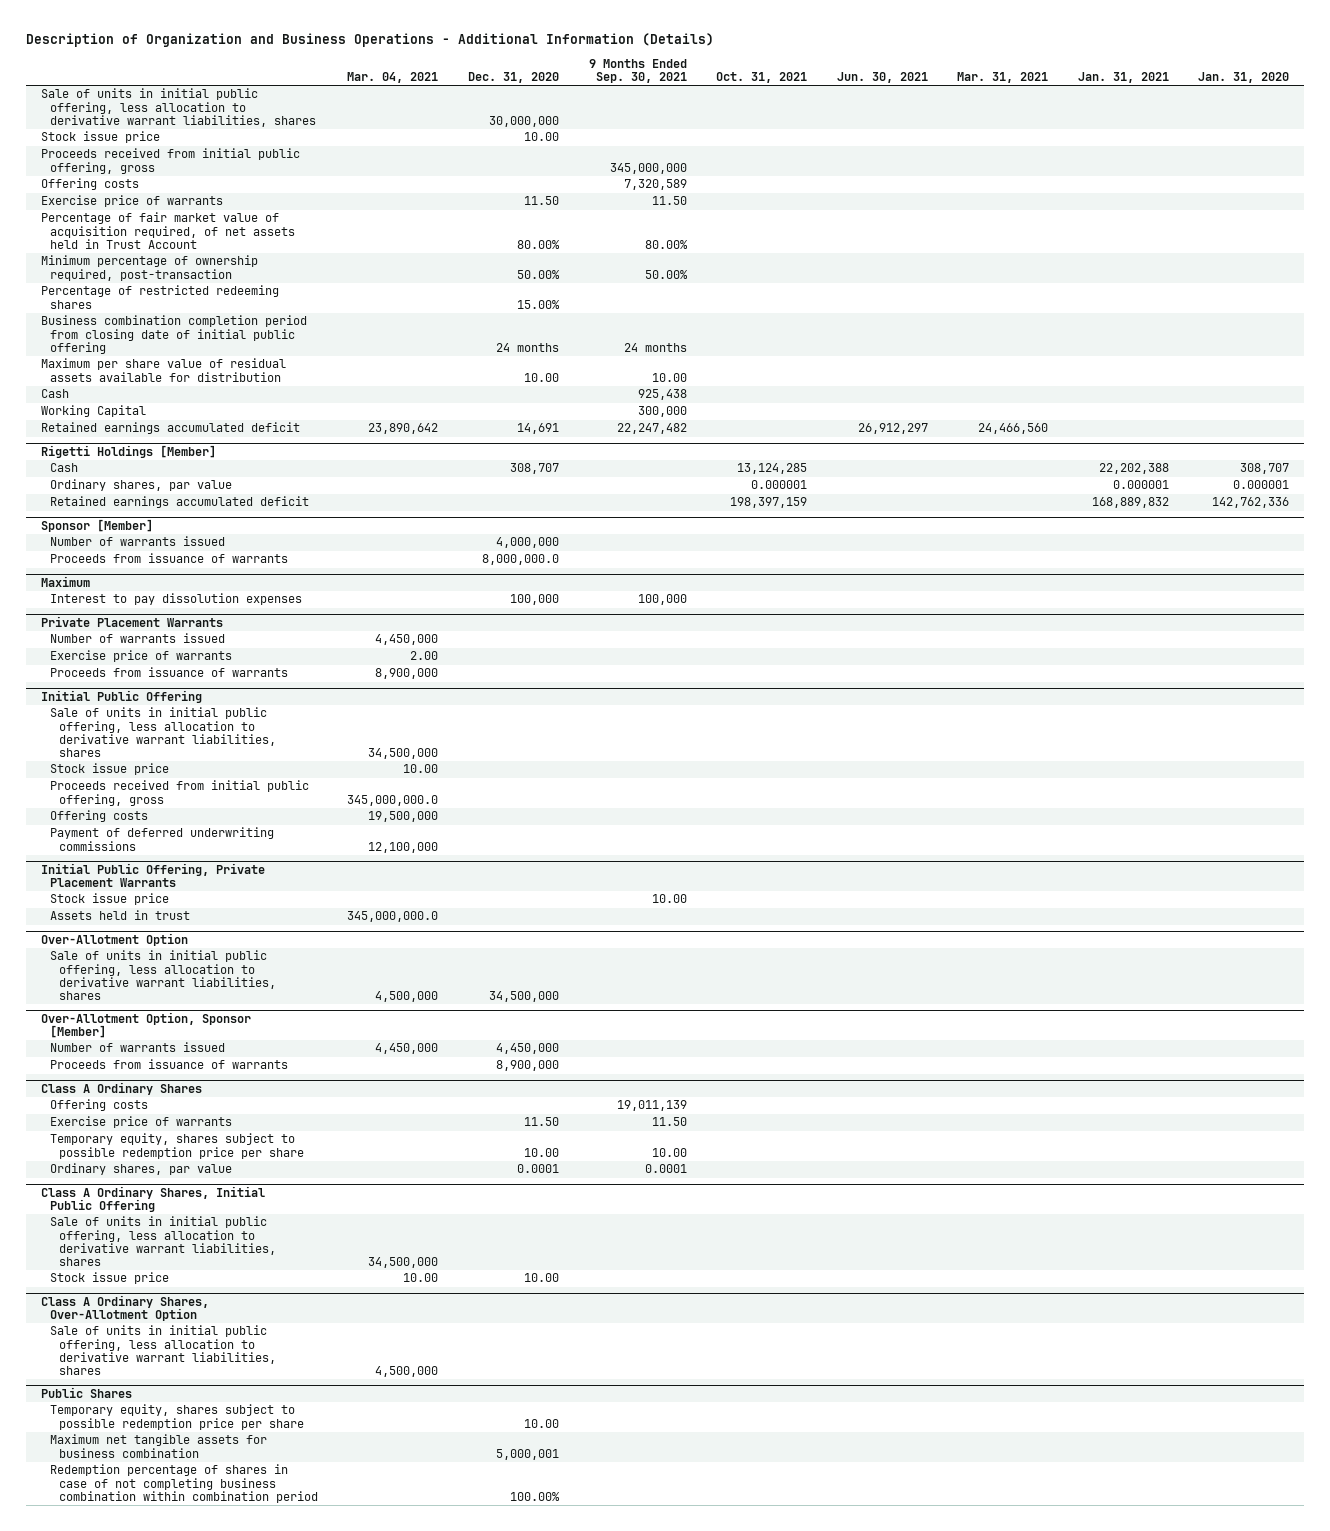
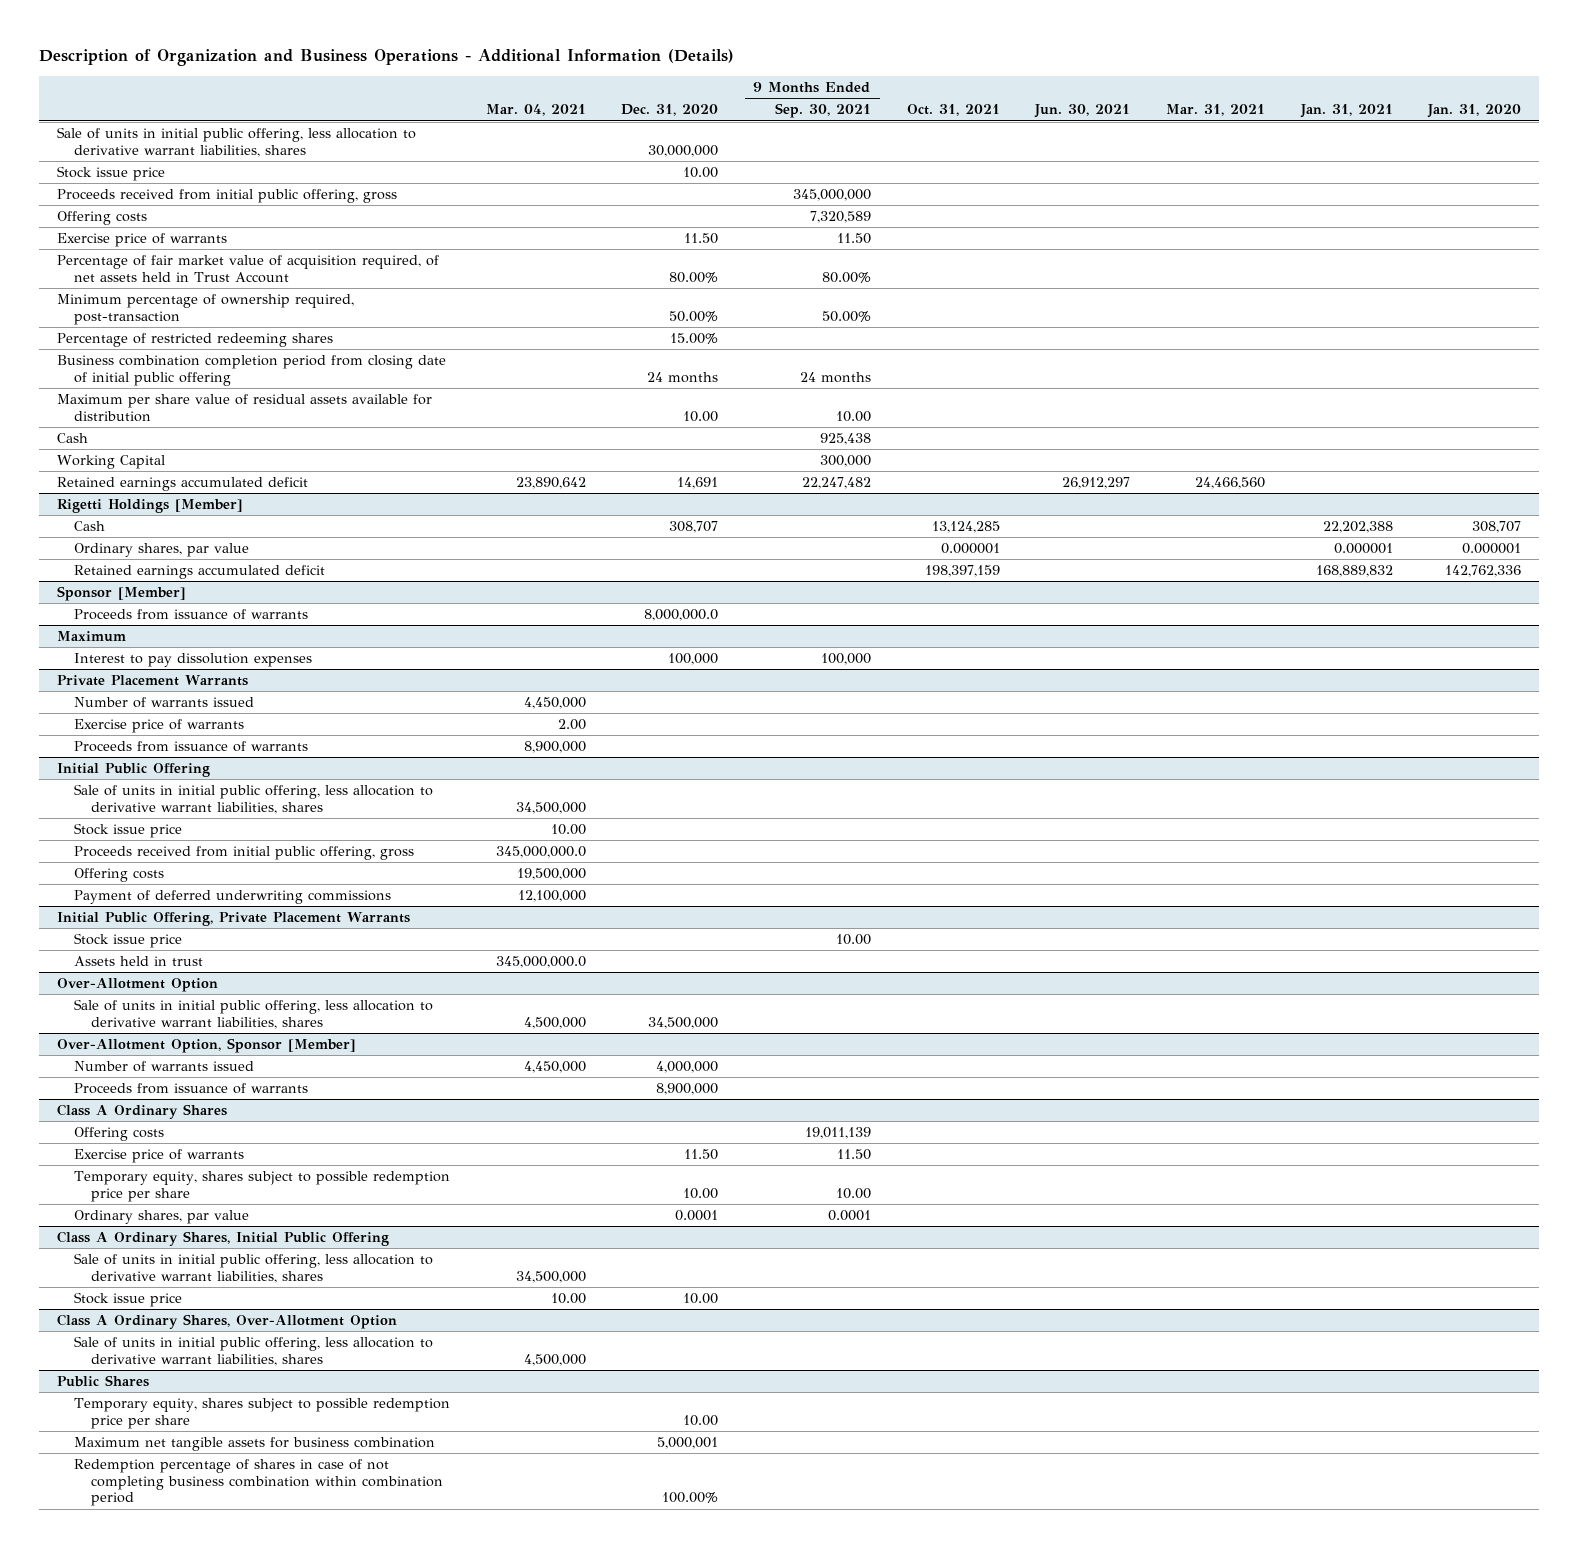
[49,536,225,547] Number of warrants issued -> none
[495,1043,559,1055] 4,450,000 -> [656,1061,719,1074] 4,000,000

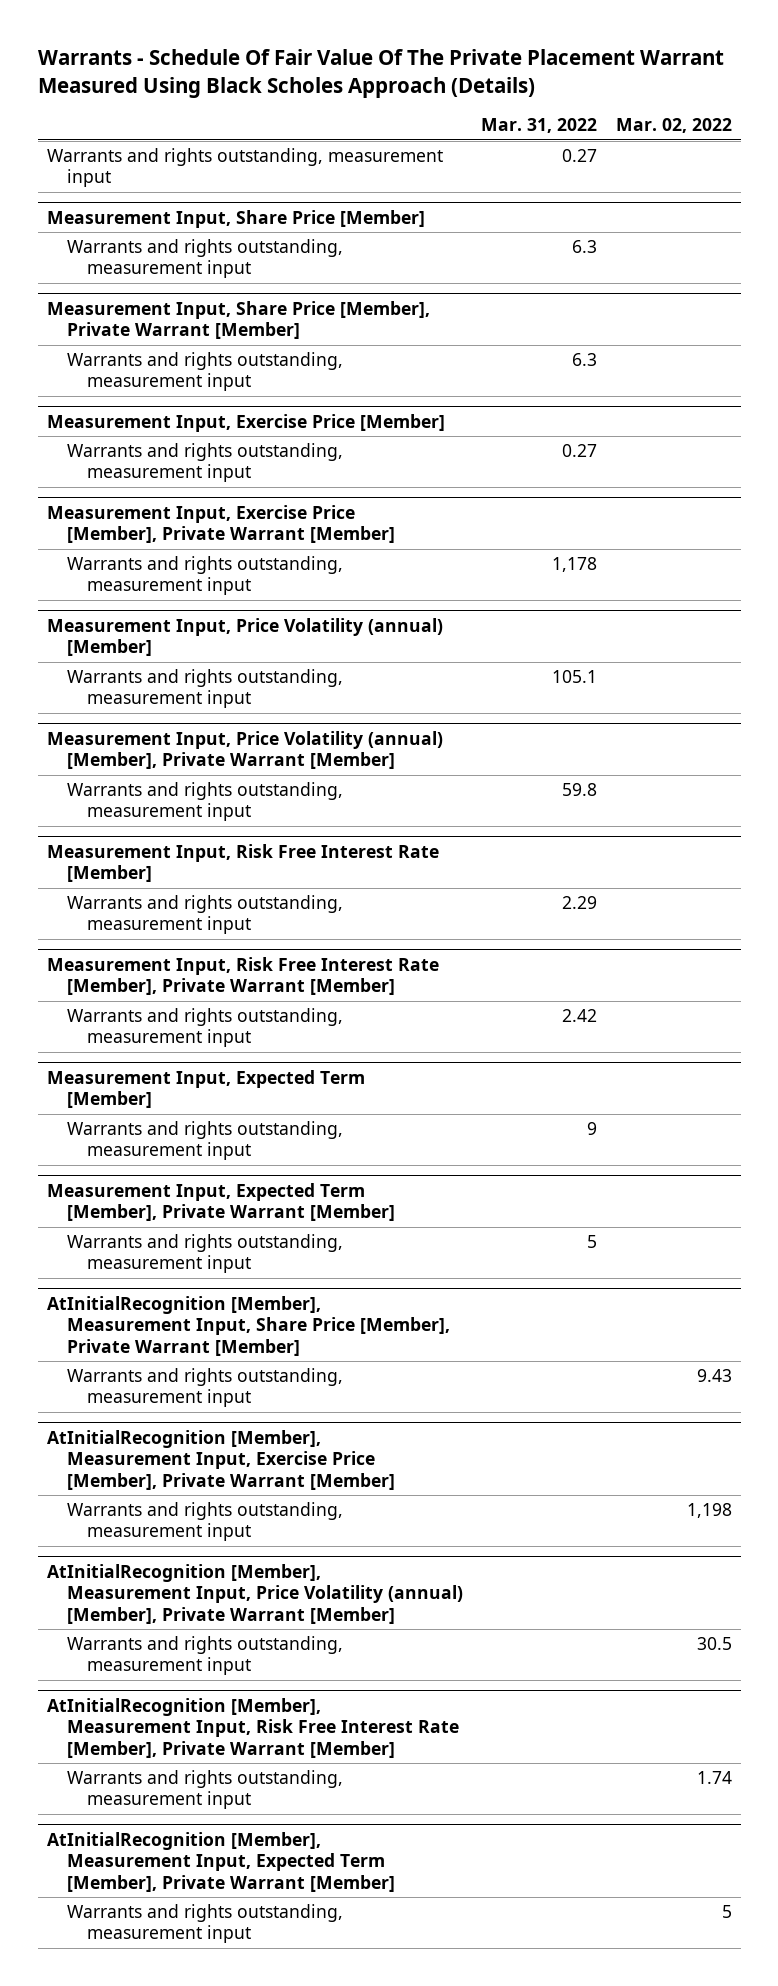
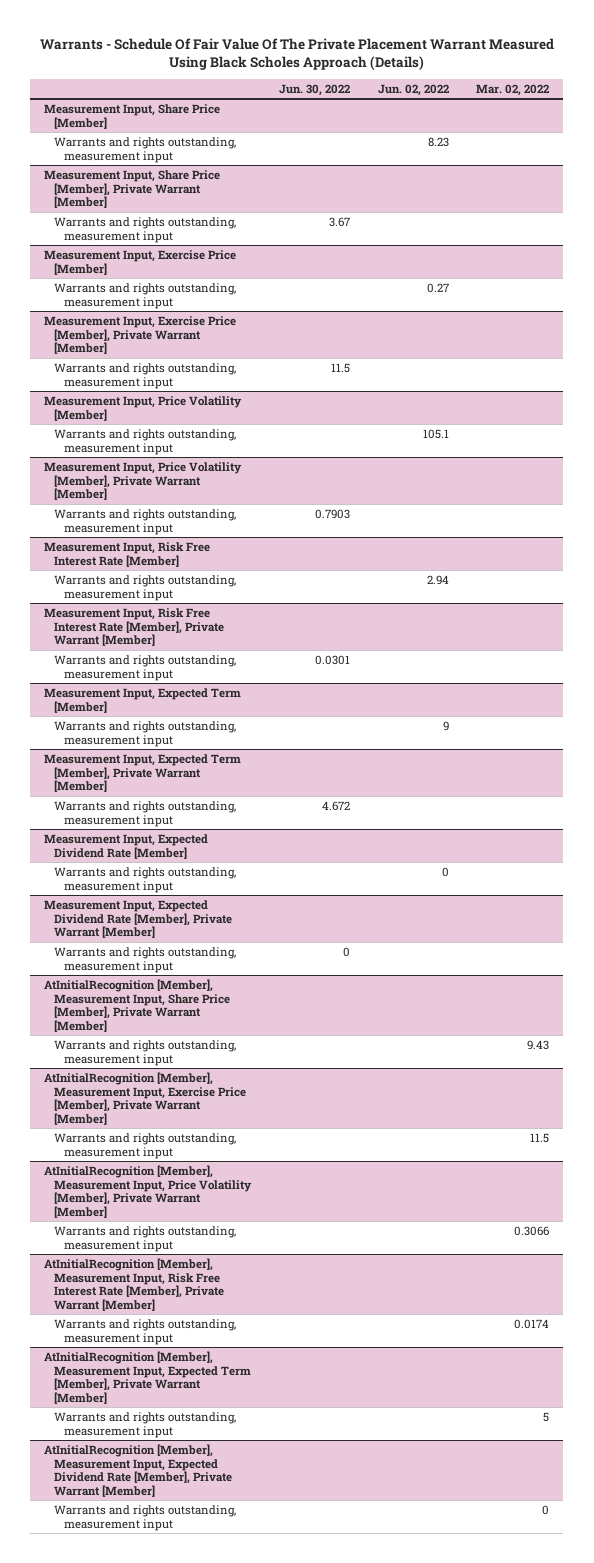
[481,118,598,134] Mar. 31, 2022 -> none
none -> [278,83,350,96] Jun. 30, 2022
none -> [377,83,449,96] Jun. 02, 2022
[46,148,443,188] Warrants and rights outstanding, measurement input -> none
[46,617,443,657] Measurement Input, Price Volatility (annual) [Member] -> [44,396,243,421] Measurement Input, Price Volatility [Member]
[46,730,443,770] Measurement Input, Price Volatility (annual) [Member], Private Warrant [Member] -> [44,462,243,501] Measurement Input, Price Volatility [Member], Private Warrant [Member]
none -> [44,834,209,859] Measurement Input, Expected Dividend Rate [Member]
none -> [54,867,237,893] Warrants and rights outstanding, measurement input
none -> [44,900,233,939] Measurement Input, Expected Dividend Rate [Member], Private Warrant [Member]
none -> [54,947,237,973] Warrants and rights outstanding, measurement input
[686,1503,732,1519] 1,198 -> [530,1133,550,1144] 11.5
[46,1563,463,1624] AtInitialRecognition [Member], Measurement Input, Price Volatility (annual) [Member], Private Warrant [Member] -> [44,1165,253,1218] AtInitialRecognition [Member], Measurement Input, Price Volatility [Member], Private Warrant [Member]
[696,1637,732,1651] 30.5 -> [514,1226,550,1237] 0.3066
[696,1771,732,1785] 1.74 -> [514,1319,550,1330] 0.0174
none -> [44,1444,233,1497] AtInitialRecognition [Member], Measurement Input, Expected Dividend Rate [Member], Private Warrant [Member]
none -> [54,1505,237,1531] Warrants and rights outstanding, measurement input

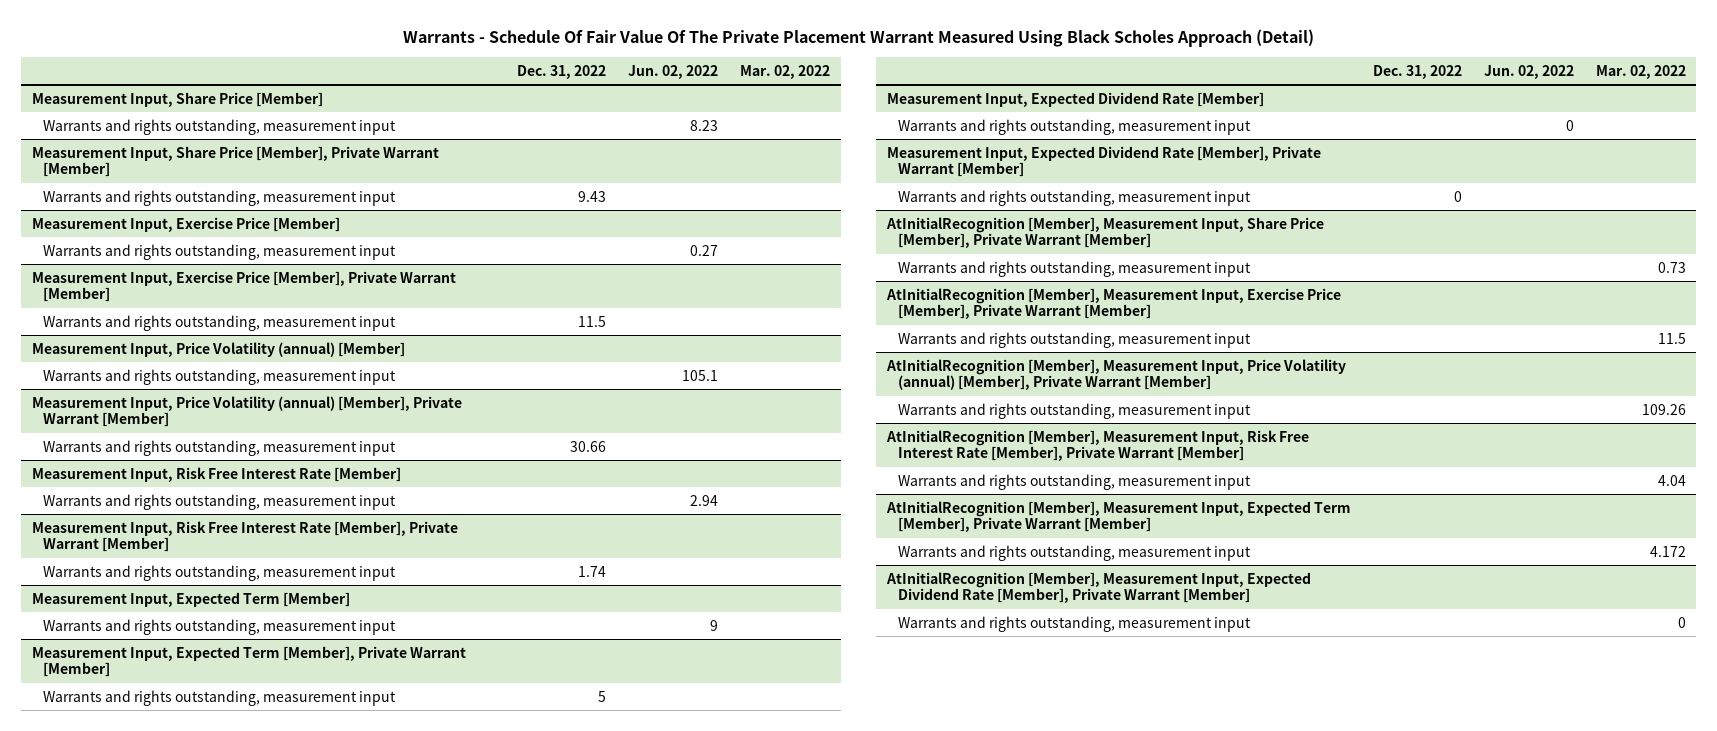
[39,37,554,70] Warrants - Schedule Of Fair Value Of The Private Placement Warrant Measured Using Black Scholes Approach (Details) -> [402,28,1314,47] Warrants - Schedule Of Fair Value Of The Private Placement Warrant Measured Using Black Scholes Approach (Detail)
[278,83,350,96] Jun. 30, 2022 -> none
none -> [517,64,607,79] Dec. 31, 2022
[44,396,243,421] Measurement Input, Price Volatility [Member] -> [31,341,405,357] Measurement Input, Price Volatility (annual) [Member]
[44,462,243,501] Measurement Input, Price Volatility [Member], Private Warrant [Member] -> [31,395,462,428] Measurement Input, Price Volatility (annual) [Member], Private Warrant [Member]
[527,1040,550,1051] 9.43 -> [1657,261,1686,273] 0.73
[44,1165,253,1218] AtInitialRecognition [Member], Measurement Input, Price Volatility [Member], Private Warrant [Member] -> [886,358,1347,391] AtInitialRecognition [Member], Measurement Input, Price Volatility (annual) [Member], Private Warrant [Member]
[514,1226,550,1237] 0.3066 -> [1641,403,1686,415] 109.26
[514,1319,550,1330] 0.0174 -> [1657,474,1686,486] 4.04
[543,1412,550,1423] 5 -> [1649,545,1686,557] 4.172

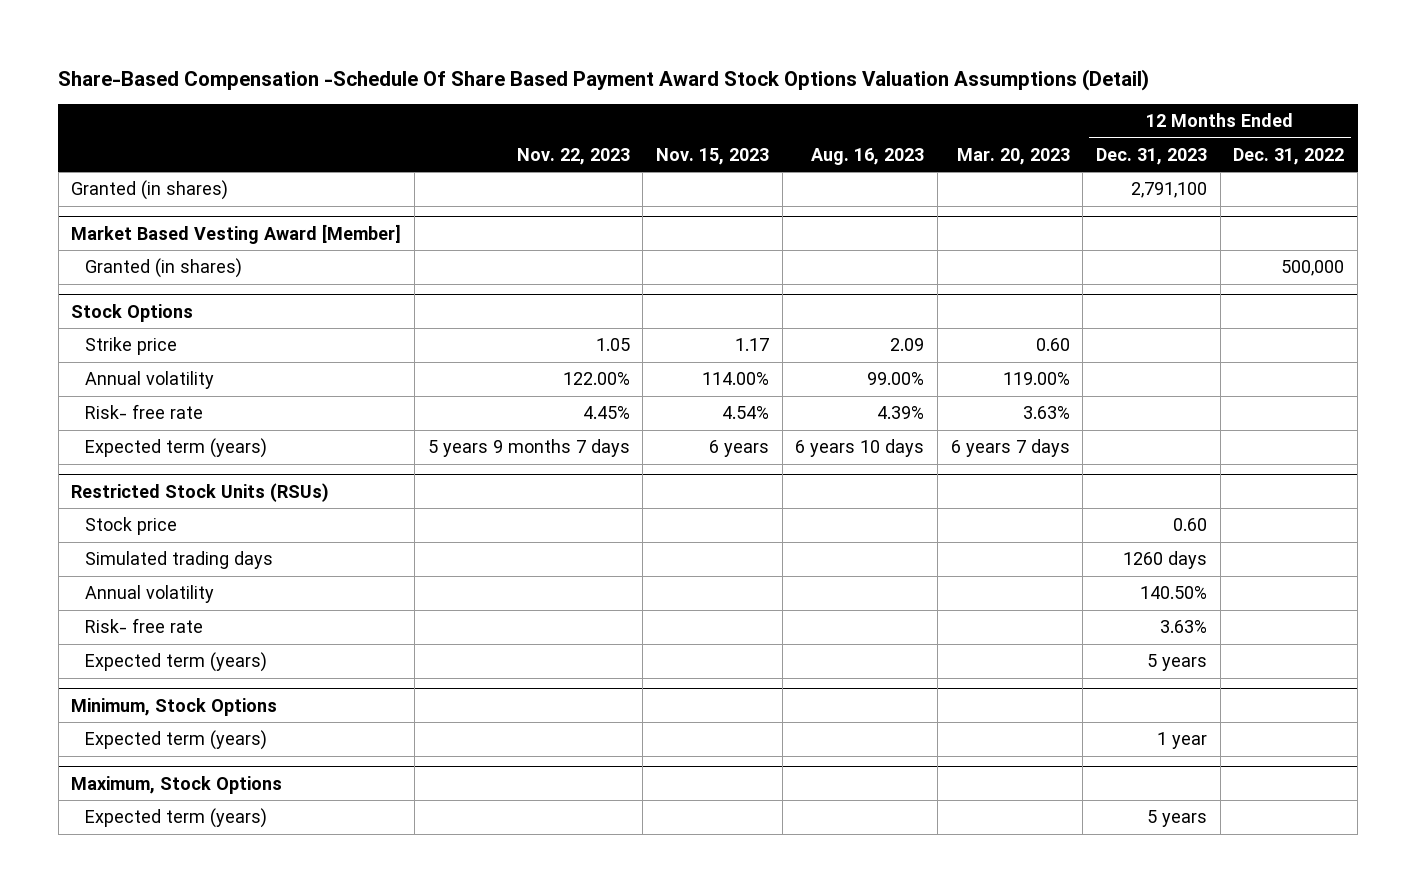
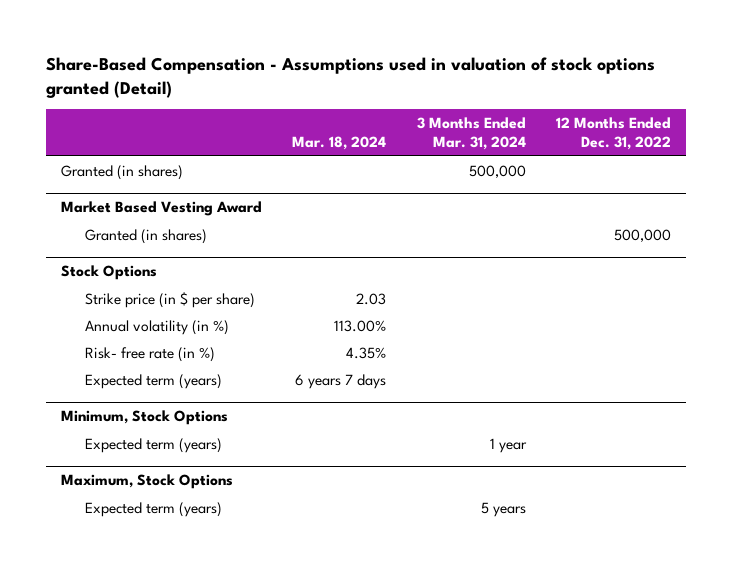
[58,69,1150,92] Share-Based Compensation -Schedule Of Share Based Payment Award Stock Options Valuation Assumptions (Detail) -> [45,56,655,98] Share-Based Compensation - Assumptions used in valuation of stock options granted (Detail)
[516,147,630,165] Nov. 22, 2023 -> none
[656,147,770,165] Nov. 15, 2023 -> none
[811,147,925,165] Aug. 16, 2023 -> none
[956,147,1070,165] Mar. 20, 2023 -> none
[1096,147,1208,165] Dec. 31, 2023 -> none
none -> [292,136,387,151] Mar. 18, 2024
none -> [416,116,526,151] 3 Months Ended Mar. 31, 2024
[71,223,402,244] Market Based Vesting Award [Member] -> [60,201,262,217] Market Based Vesting Award
[85,337,178,356] Strike price -> [84,291,255,308] Strike price (in $ per share)
[85,371,215,390] Annual volatility -> [84,319,229,335] Annual volatility (in %)
[85,404,204,420] Risk- free rate -> [84,346,215,362] Risk- free rate (in %)
[71,482,330,502] Restricted Stock Units (RSUs) -> none
[85,517,178,536] Stock price -> none
[85,551,274,570] Simulated trading days -> none
[85,585,215,604] Annual volatility -> none
[85,618,204,634] Risk- free rate -> none
[85,652,268,673] Expected term (years) -> none

